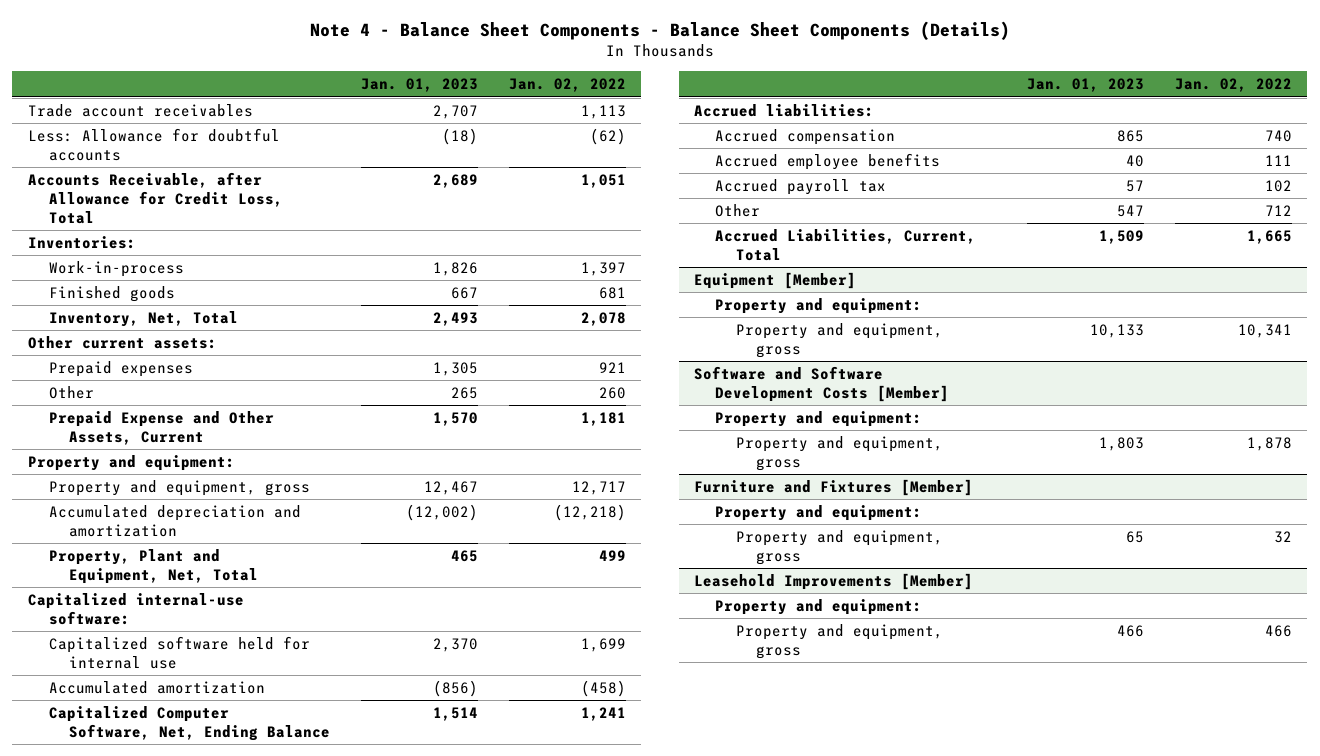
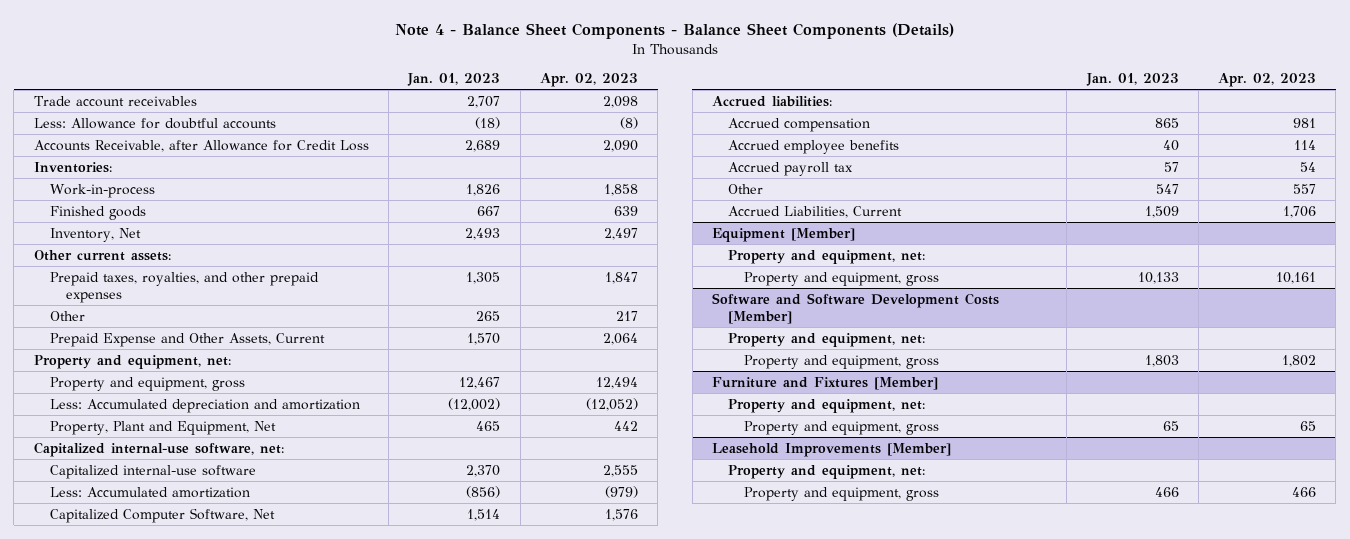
[508,78,626,93] Jan. 02, 2022 -> none
none -> [539,73,638,88] Apr. 02, 2023
[27,171,283,225] Accounts Receivable, after Allowance for Credit Loss, Total -> [33,139,369,152] Accounts Receivable, after Allowance for Credit Loss
[48,310,238,327] Inventory, Net, Total -> [49,227,141,242] Inventory, Net
[48,360,193,377] Prepaid expenses -> [49,271,319,303] Prepaid taxes, royalties, and other prepaid expenses
[27,454,235,471] Property and equipment: -> [33,354,231,369] Property and equipment, net:
[48,504,301,538] Accumulated depreciation and amortization -> [49,398,360,413] Less: Accumulated depreciation and amortization
[48,548,259,585] Property, Plant and Equipment, Net, Total -> [49,420,276,435] Property, Plant and Equipment, Net
[27,592,244,626] Capitalized internal-use software: -> [33,441,284,457] Capitalized internal-use software, net:
[48,635,310,670] Capitalized software held for internal use -> [49,464,256,479] Capitalized internal-use software
[48,680,265,694] Accumulated amortization -> [49,486,250,498] Less: Accumulated amortization
[48,705,331,742] Capitalized Computer Software, Net, Ending Balance -> [49,507,275,523] Capitalized Computer Software, Net
[714,228,976,262] Accrued Liabilities, Current, Total -> [728,205,903,218] Accrued Liabilities, Current
[714,297,922,314] Property and equipment: -> [728,249,926,264] Property and equipment, net:
[714,410,922,427] Property and equipment: -> [728,332,926,347] Property and equipment, net:
[714,504,922,521] Property and equipment: -> [728,398,926,413] Property and equipment, net:
[714,598,922,615] Property and equipment: -> [728,464,926,479] Property and equipment, net:

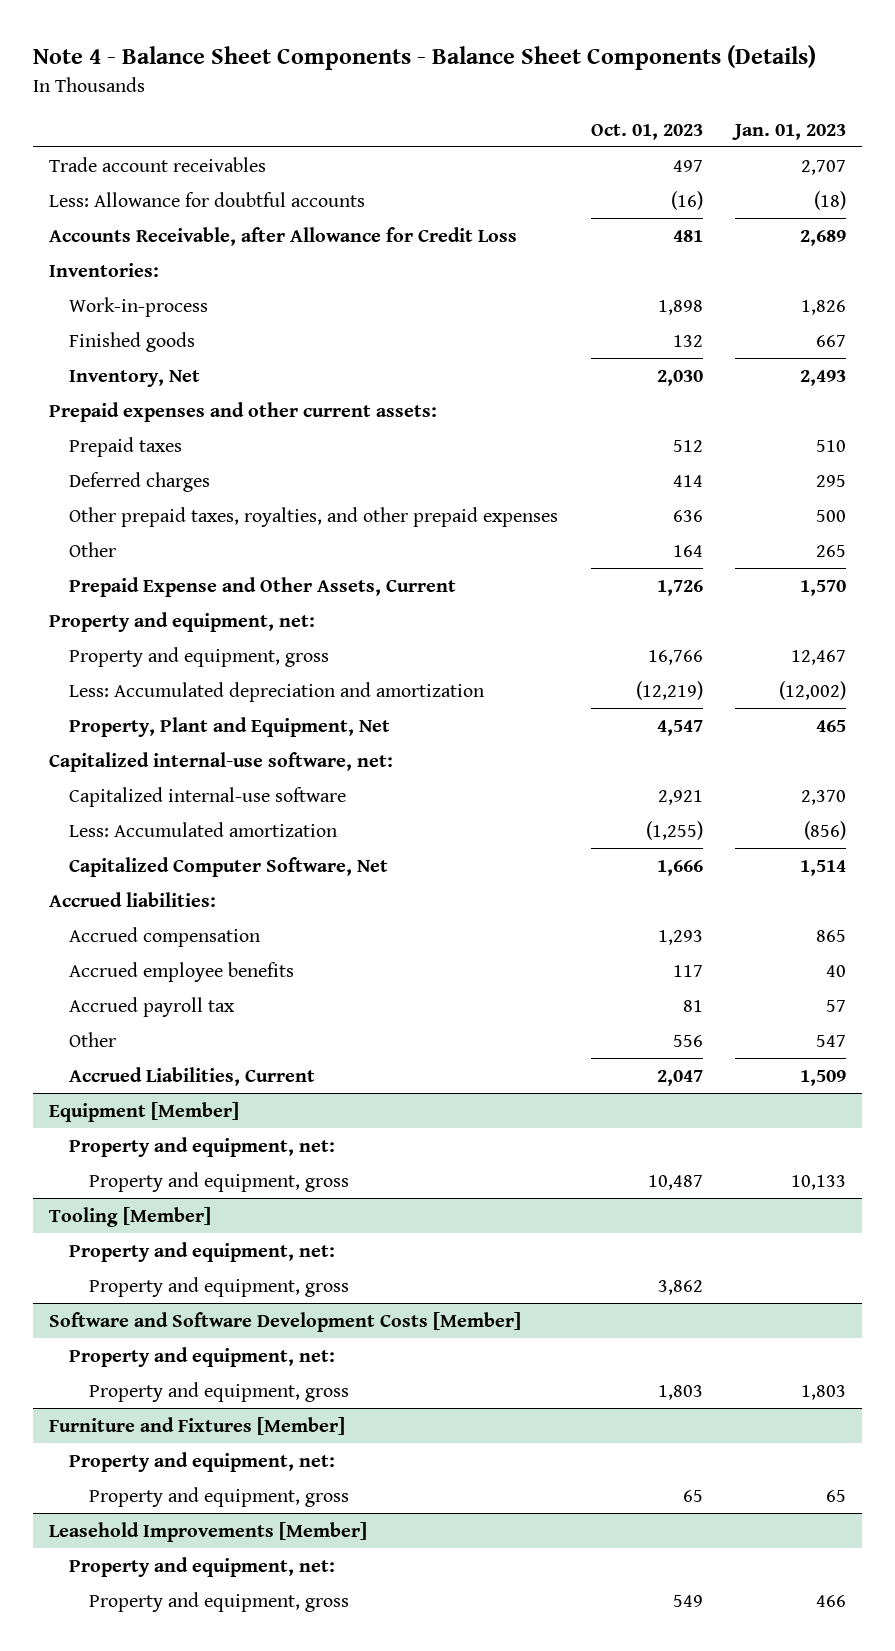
[539,73,638,88] Apr. 02, 2023 -> none
none -> [590,123,703,140] Oct. 01, 2023
[33,249,171,261] Other current assets: -> [49,401,438,422] Prepaid expenses and other current assets:
none -> [69,436,183,457] Prepaid taxes
none -> [69,471,211,492] Deferred charges
[49,271,319,303] Prepaid taxes, royalties, and other prepaid expenses -> [69,506,559,527] Other prepaid taxes, royalties, and other prepaid expenses
[466,271,501,284] 1,305 -> [815,509,846,522] 500
none -> [49,1206,212,1227] Tooling [Member]
none -> [69,1241,336,1262] Property and equipment, net:
none -> [89,1276,350,1297] Property and equipment, gross

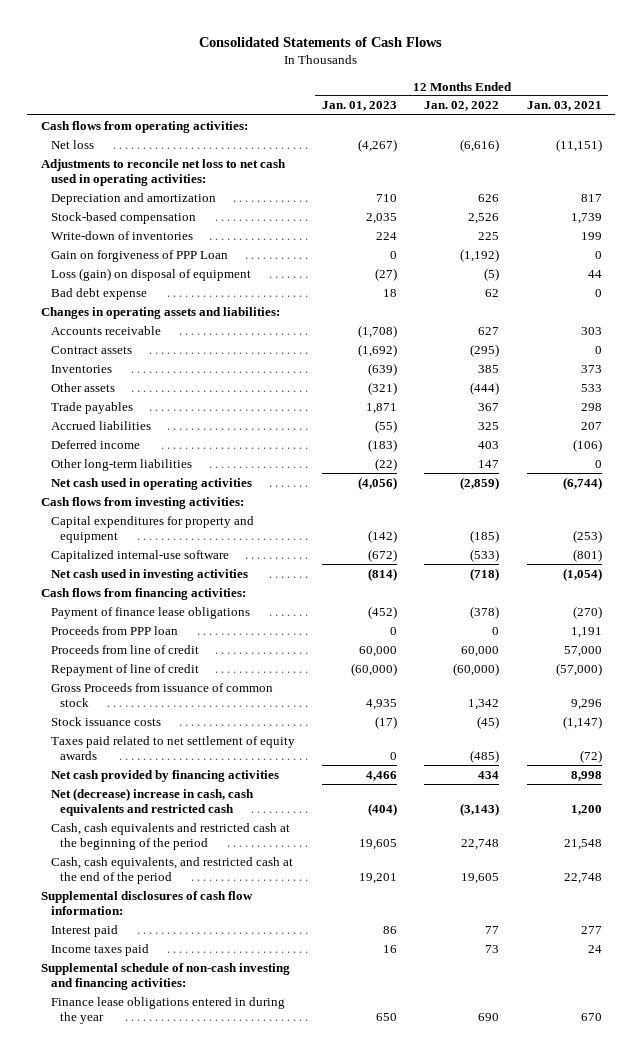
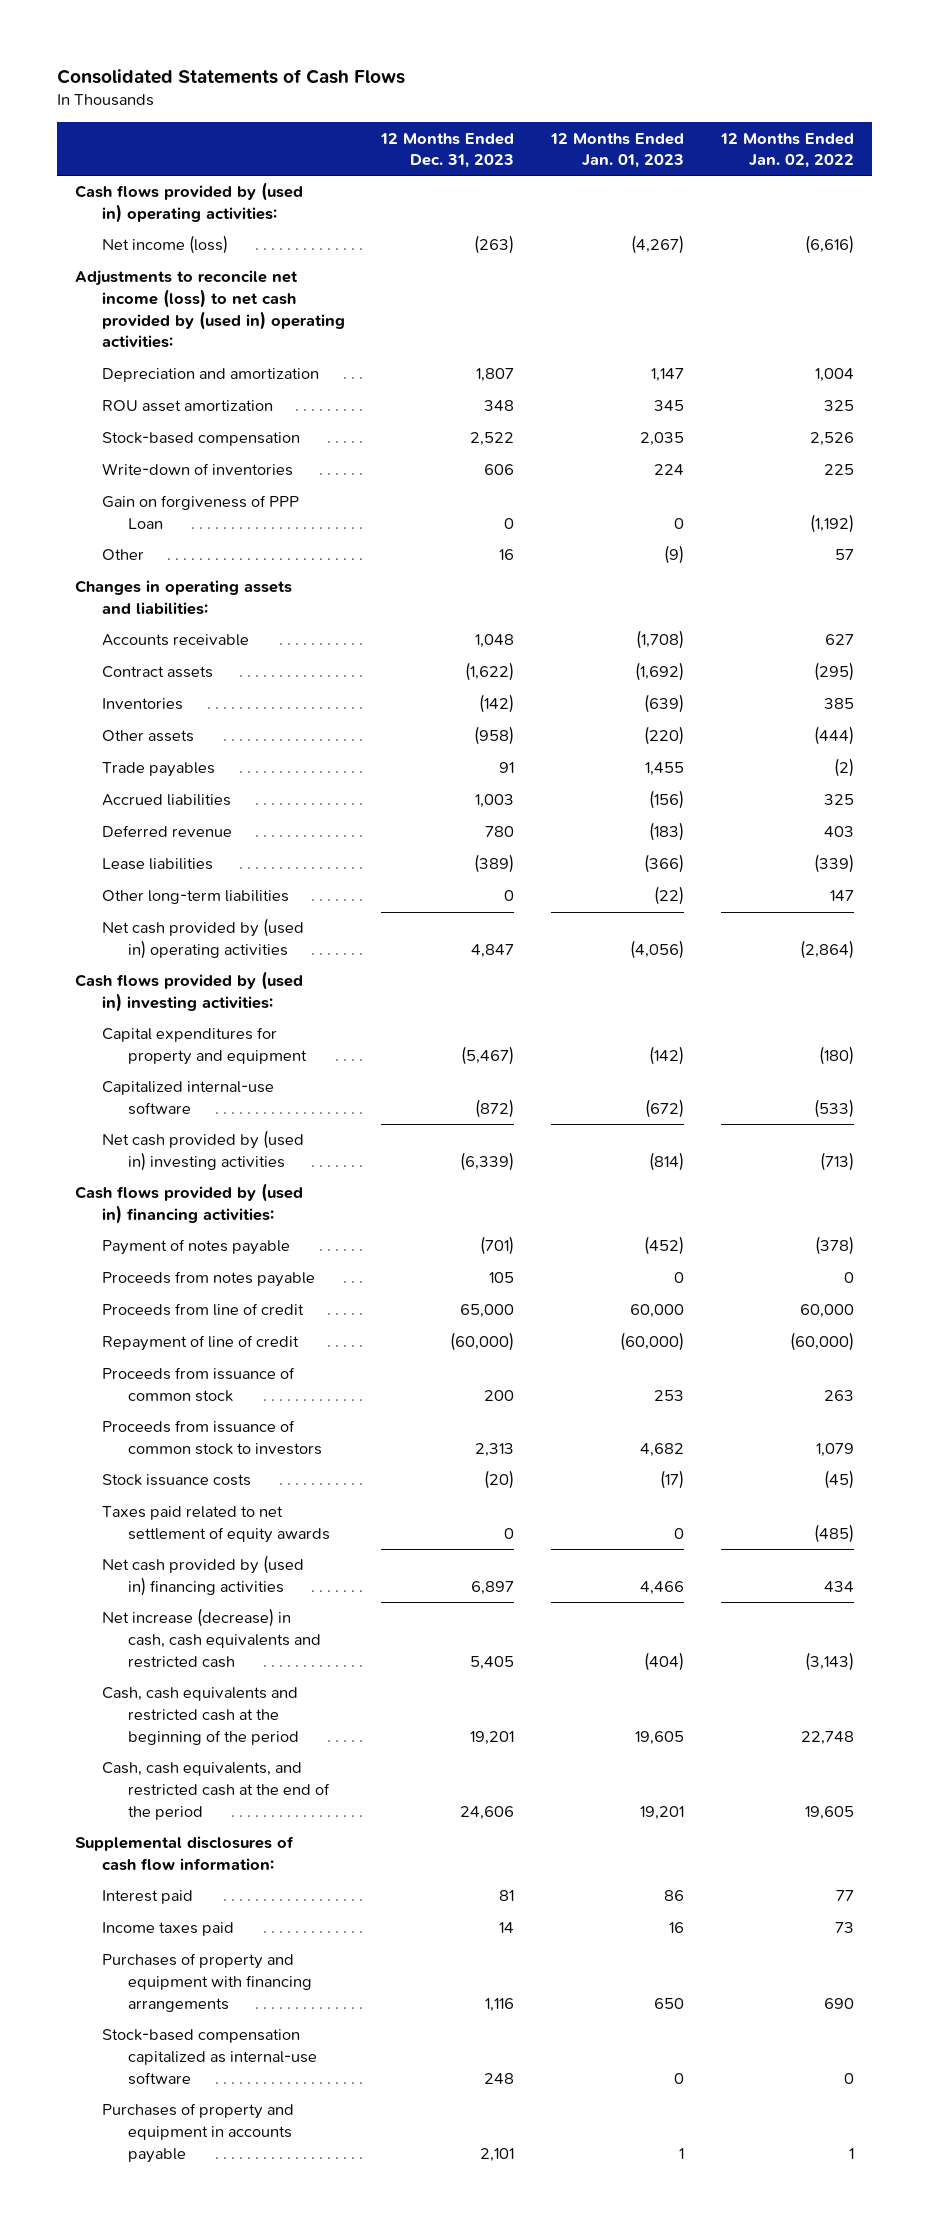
[526,101,602,112] Jan. 03, 2021 -> none
none -> [380,132,515,169] 12 Months Ended Dec. 31, 2023
[41,120,249,133] Cash flows from operating activities: -> [75,182,304,224] Cash flows provided by (used in) operating activities:
[50,139,94,149] Net loss -> [101,235,228,255] Net income (loss)
[41,158,287,186] Adjustments to reconcile net loss to net cash used in operating activities: -> [75,270,345,349] Adjustments to reconcile net income (loss) to net cash provided by (used in) operating activities:
[375,193,397,202] 710 -> [651,368,685,383] 1,147
[478,193,500,202] 626 -> [815,368,855,383] 1,004
none -> [101,400,273,413] ROU asset amortization
[50,267,251,281] Loss (gain) on disposal of equipment -> none
[50,287,147,300] Bad debt expense -> none
none -> [101,549,144,561] Other
[367,381,397,395] (321) -> [644,726,685,746] (220)
[365,402,397,414] 1,871 -> [645,762,685,777] 1,455
[478,402,500,411] 367 -> [834,758,855,778] (2)
[374,419,397,433] (55) -> [649,790,685,810] (156)
[50,439,140,449] Deferred income -> [101,825,232,838] Deferred revenue
none -> [101,858,213,871] Lease liabilities
[50,477,252,490] Net cash used in operating activities -> [101,918,304,960] Net cash provided by (used in) operating activities
[460,476,500,490] (2,859) -> [800,940,855,960] (2,864)
[41,496,245,509] Cash flows from investing activities: -> [75,971,304,1013] Cash flows provided by (used in) investing activities:
[470,529,500,543] (185) -> [819,1046,855,1066] (180)
[50,568,248,581] Net cash used in investing activities -> [101,1130,304,1172] Net cash provided by (used in) investing activities
[470,567,500,581] (718) -> [820,1152,855,1172] (713)
[41,587,247,600] Cash flows from financing activities: -> [75,1183,304,1225] Cash flows provided by (used in) financing activities:
[50,606,250,619] Payment of finance lease obligations -> [101,1239,290,1256] Payment of notes payable
[50,625,178,635] Proceeds from PPP loan -> [101,1271,315,1288] Proceeds from notes payable
none -> [101,1367,295,1403] Proceeds from issuance of common stock
[50,682,273,707] Gross Proceeds from issuance of common stock -> [101,1420,322,1456] Proceeds from issuance of common stock to investors
[365,698,397,710] 4,935 -> [640,1443,685,1458] 4,682
[468,698,500,710] 1,342 -> [816,1443,855,1458] 1,079
[50,769,279,782] Net cash provided by financing activities -> [101,1555,304,1597] Net cash provided by (used in) financing activities
[50,787,254,816] Net (decrease) increase in cash, cash equivalents and restricted cash -> [101,1608,321,1668] Net increase (decrease) in cash, cash equivalents and restricted cash
[41,962,291,990] Supplemental schedule of non-cash investing and financing activities: -> none
[50,996,285,1024] Finance lease obligations entered in during the year -> [101,1953,312,2012] Purchases of property and equipment with financing arrangements
none -> [101,2029,317,2085] Stock-based compensation capitalized as internal-use software
none -> [101,2103,294,2163] Purchases of property and equipment in accounts payable

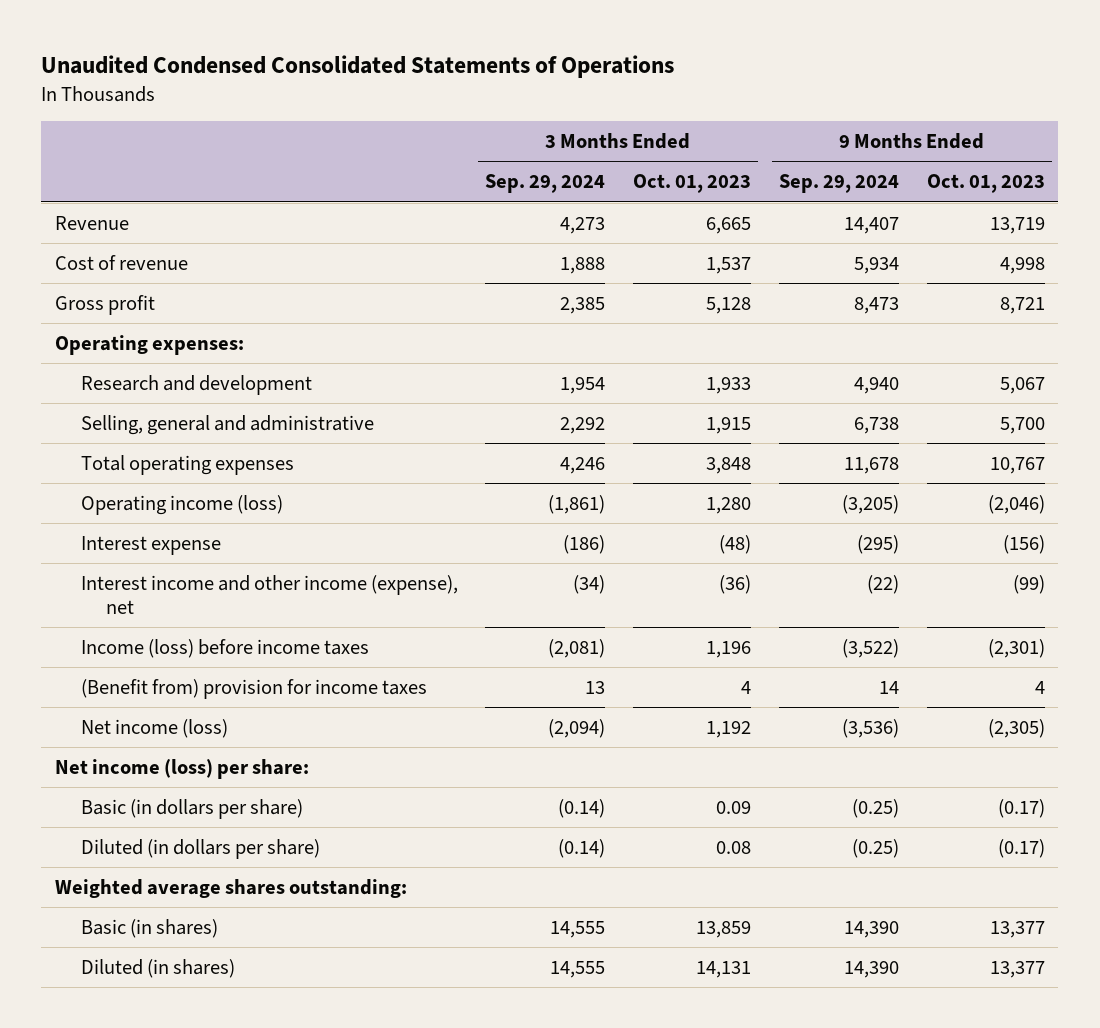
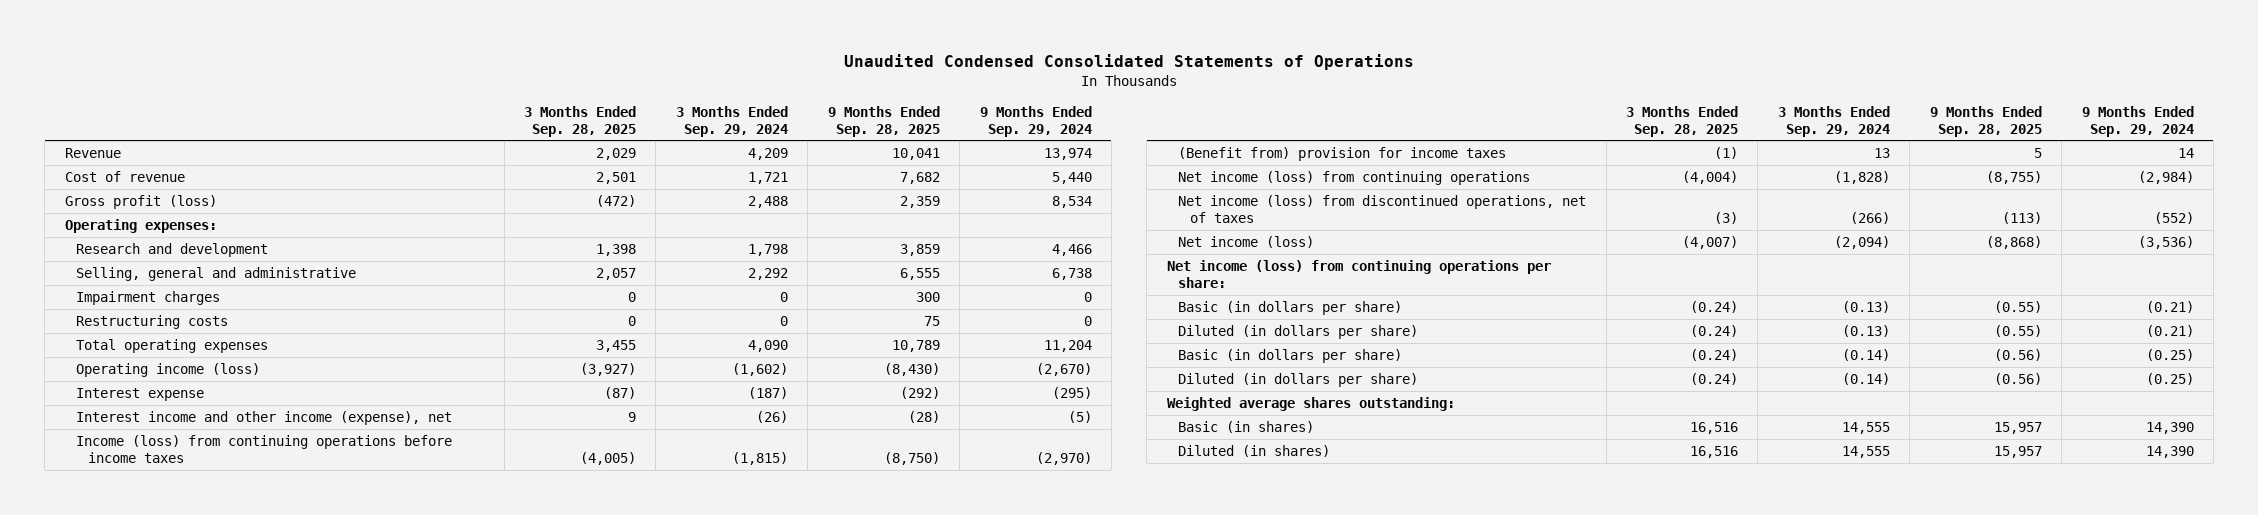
[633,174,752,194] Oct. 01, 2023 -> none
[926,174,1045,194] Oct. 01, 2023 -> none
none -> [524,105,637,137] 3 Months Ended Sep. 28, 2025
none -> [827,105,940,137] 9 Months Ended Sep. 28, 2025
[560,216,606,234] 4,273 -> [747,148,788,161] 4,209
[843,216,899,234] 14,407 -> [1043,148,1092,161] 13,974
[560,256,606,274] 1,888 -> [747,172,788,185] 1,721
[853,256,899,274] 5,934 -> [1051,172,1092,185] 5,440
[55,294,156,315] Gross profit -> [64,195,217,210] Gross profit (loss)
[560,296,606,314] 2,385 -> [747,196,788,209] 2,488
[853,296,899,314] 8,473 -> [1051,196,1092,209] 8,534
[560,376,606,394] 1,954 -> [747,244,788,257] 1,798
[853,376,899,394] 4,940 -> [1051,244,1092,257] 4,466
none -> [76,291,221,306] Impairment charges
none -> [76,315,229,330] Restructuring costs
[560,456,606,474] 4,246 -> [747,340,788,353] 4,090
[843,456,899,474] 11,678 -> [1043,340,1092,353] 11,204
[548,494,606,514] (1,861) -> [731,363,788,377] (1,602)
[841,494,899,514] (3,205) -> [1035,363,1092,377] (2,670)
[563,534,606,554] (186) -> [747,387,788,400] (187)
[573,574,606,594] (34) -> [755,411,788,424] (26)
[866,574,899,594] (22) -> [1067,411,1092,424] (5)
[80,638,369,658] Income (loss) before income taxes -> [76,435,453,463] Income (loss) from continuing operations before income taxes
[548,638,606,658] (2,081) -> [731,451,788,465] (1,815)
[841,638,899,658] (3,522) -> [1035,451,1092,465] (2,970)
none -> [1178,171,1531,186] Net income (loss) from continuing operations
none -> [1178,195,1587,223] Net income (loss) from discontinued operations, net of taxes
[55,758,310,779] Net income (loss) per share: -> [1166,260,1551,288] Net income (loss) from continuing operations per share:
none -> [1178,301,1403,316] Basic (in dollars per share)
none -> [1178,325,1419,340] Diluted (in dollars per share)

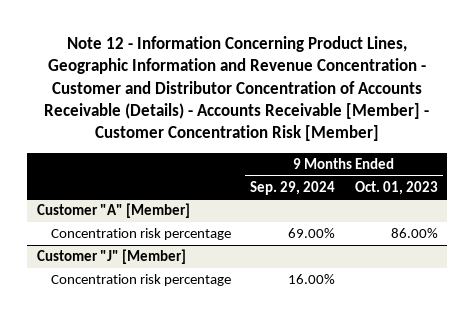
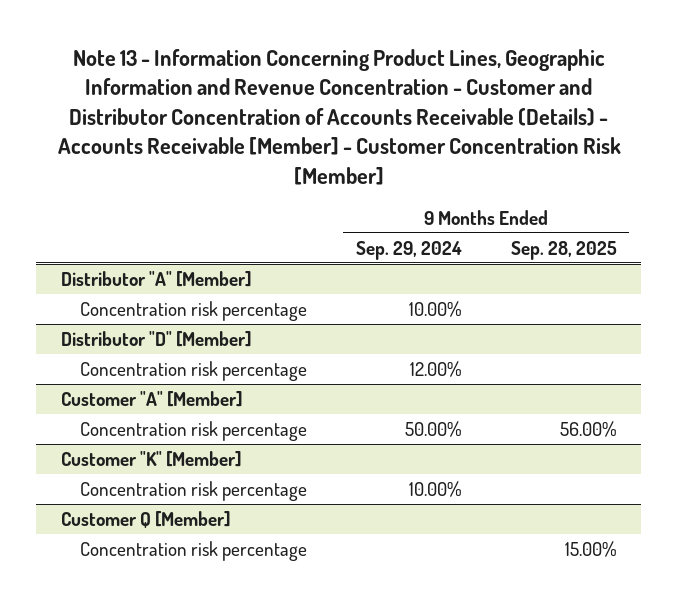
[44,36,430,142] Note 12 - Information Concerning Product Lines, Geographic Information and Revenue Concentration - Customer and Distributor Concentration of Accounts Receivable (Details) - Accounts Receivable [Member] - Customer Concentration Risk [Member] -> [57,48,621,185] Note 13 - Information Concerning Product Lines, Geographic Information and Revenue Concentration - Customer and Distributor Concentration of Accounts Receivable (Details) - Accounts Receivable [Member] - Customer Concentration Risk [Member]
[354,180,438,195] Oct. 01, 2023 -> none
none -> [510,240,617,260] Sep. 28, 2025
none -> [60,270,252,287] Distributor "A" [Member]
none -> [79,300,307,321] Concentration risk percentage
none -> [60,330,252,347] Distributor "D" [Member]
none -> [79,360,307,381] Concentration risk percentage
[288,228,336,239] 69.00% -> [404,420,462,437] 50.00%
[36,249,186,265] Customer "J" [Member] -> [60,450,242,467] Customer "K" [Member]
[288,274,336,285] 16.00% -> [408,480,462,497] 10.00%
none -> [60,510,231,528] Customer Q [Member]
none -> [79,540,307,561] Concentration risk percentage

